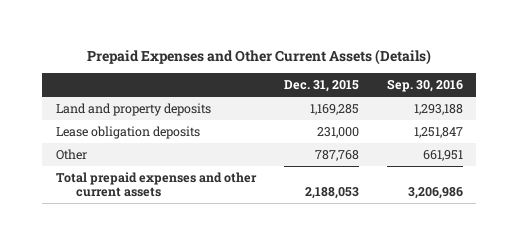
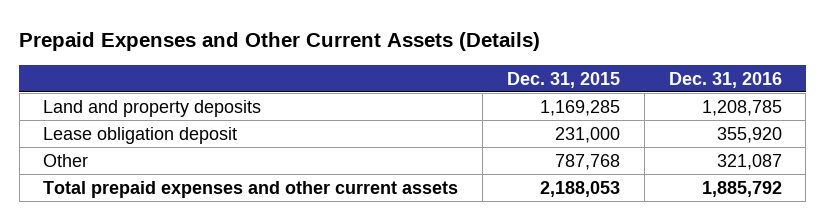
[386,79,463,93] Sep. 30, 2016 -> none
none -> [668,71,782,88] Dec. 31, 2016
[55,125,200,139] Lease obligation deposits -> [43,126,238,144] Lease obligation deposit

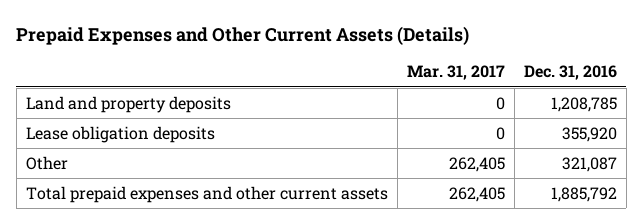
[507,71,621,88] Dec. 31, 2015 -> none
none -> [406,65,505,81] Mar. 31, 2017
[43,126,238,144] Lease obligation deposit -> [25,125,215,143] Lease obligation deposits

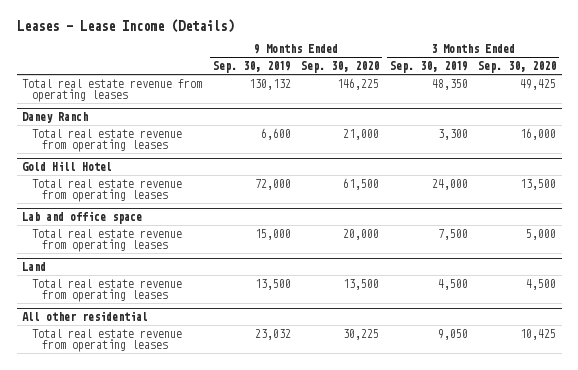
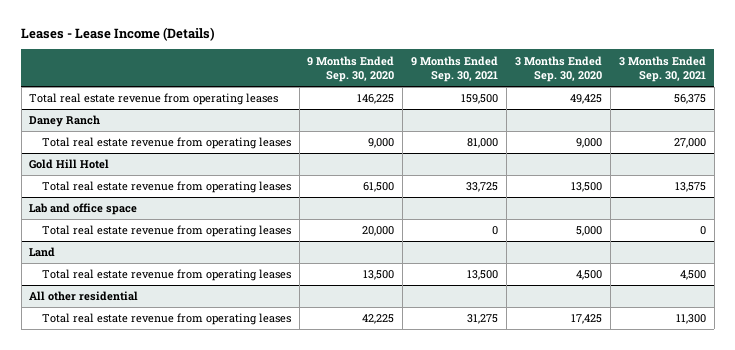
[212,61,291,74] Sep. 30, 2019 -> none
[389,61,468,74] Sep. 30, 2019 -> none
none -> [411,55,499,82] 9 Months Ended Sep. 30, 2021
none -> [618,55,706,82] 3 Months Ended Sep. 30, 2021
[343,128,380,140] 21,000 -> [368,138,395,149] 9,000
[520,127,557,140] 16,000 -> [576,138,603,149] 9,000
[343,328,380,340] 30,225 -> [362,314,395,325] 42,225
[520,328,557,340] 10,425 -> [571,314,603,325] 17,425

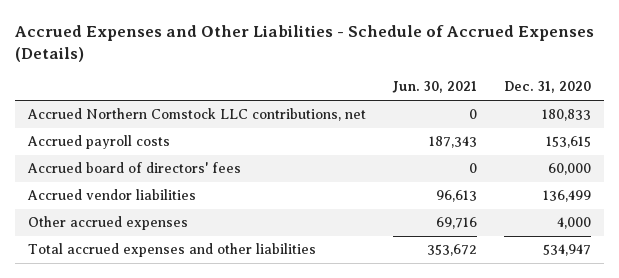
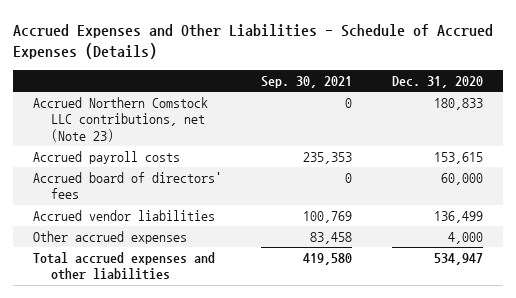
[392,81,478,94] Jun. 30, 2021 -> none
none -> [261,76,353,89] Sep. 30, 2021
[27,108,367,122] Accrued Northern Comstock LLC contributions, net -> [32,97,208,142] Accrued Northern Comstock LLC contributions, net (Note 23)

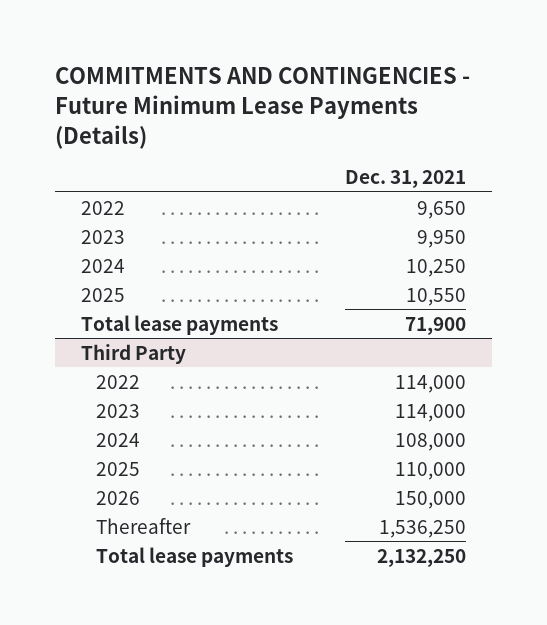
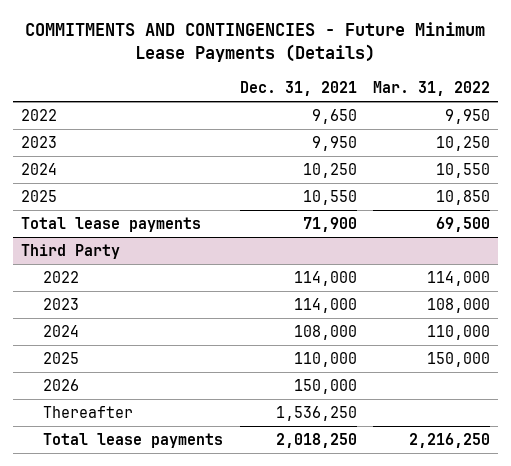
none -> [373,81,491,97] Mar. 31, 2022
[376,548,466,567] 2,132,250 -> [275,433,357,449] 2,018,250

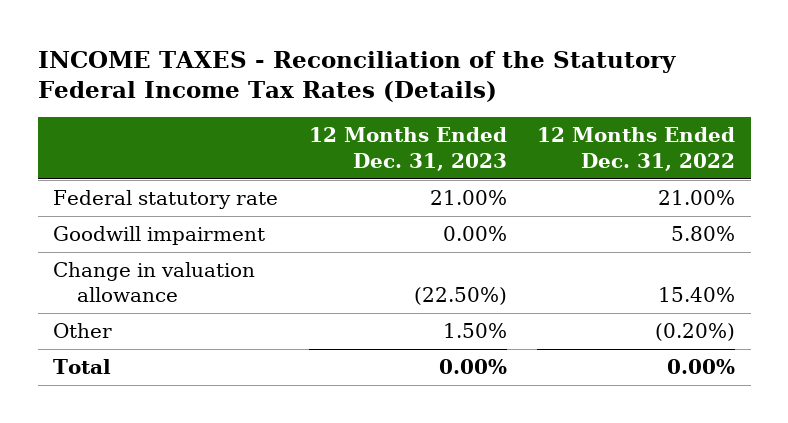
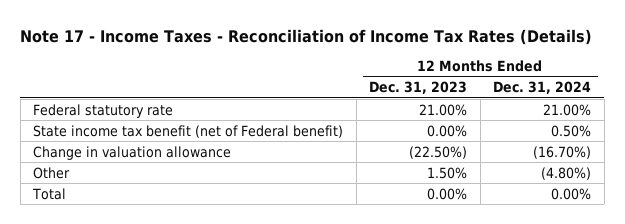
[37,50,676,102] INCOME TAXES - Reconciliation of the Statutory Federal Income Tax Rates (Details) -> [20,28,593,45] Note 17 - Income Taxes - Reconciliation of Income Tax Rates (Details)
[537,127,736,171] 12 Months Ended Dec. 31, 2022 -> none
none -> [493,81,592,95] Dec. 31, 2024
[52,226,265,246] Goodwill impairment -> none
none -> [33,124,344,138] State income tax benefit (net of Federal benefit)

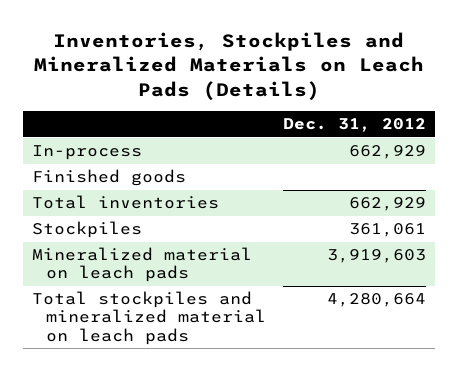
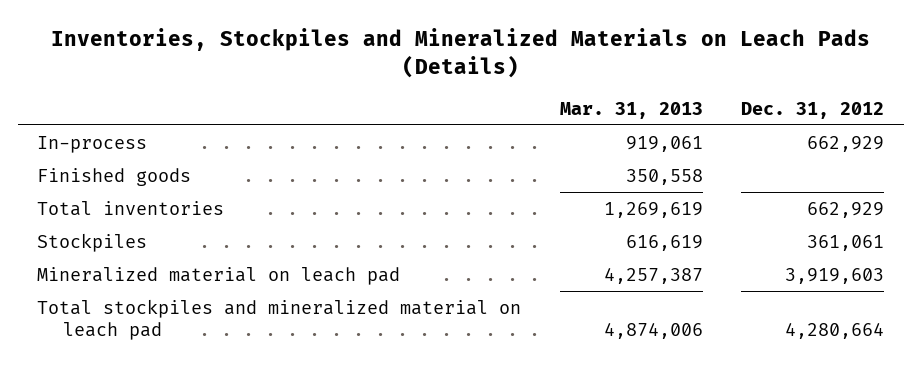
none -> [559,101,703,119] Mar. 31, 2013
[32,247,253,283] Mineralized material on leach pads -> [37,267,401,286] Mineralized material on leach pad
[32,291,266,345] Total stockpiles and mineralized material on leach pads -> [37,299,522,341] Total stockpiles and mineralized material on leach pad

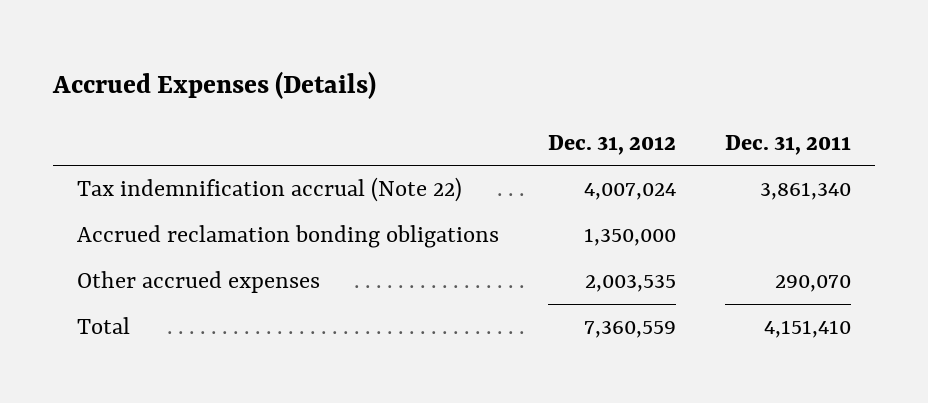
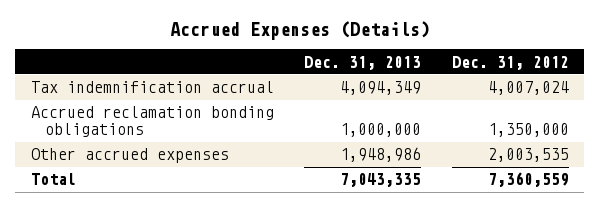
[724,134,851,155] Dec. 31, 2011 -> none
none -> [304,55,422,70] Dec. 31, 2013
[77,177,463,203] Tax indemnification accrual (Note 22) -> [30,81,274,94] Tax indemnification accrual

